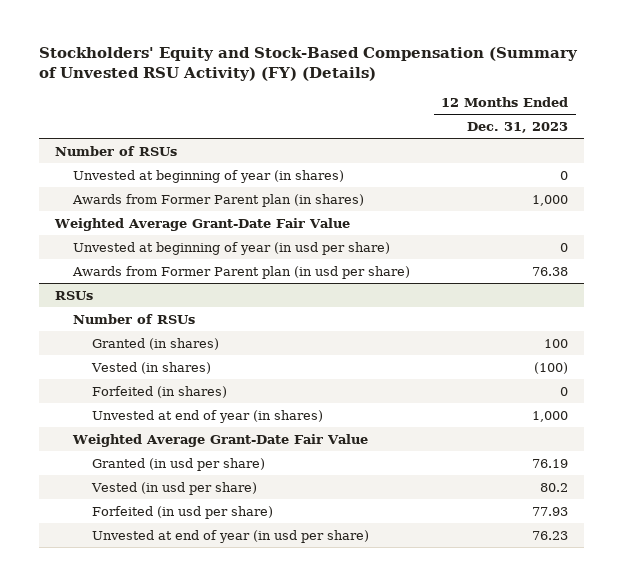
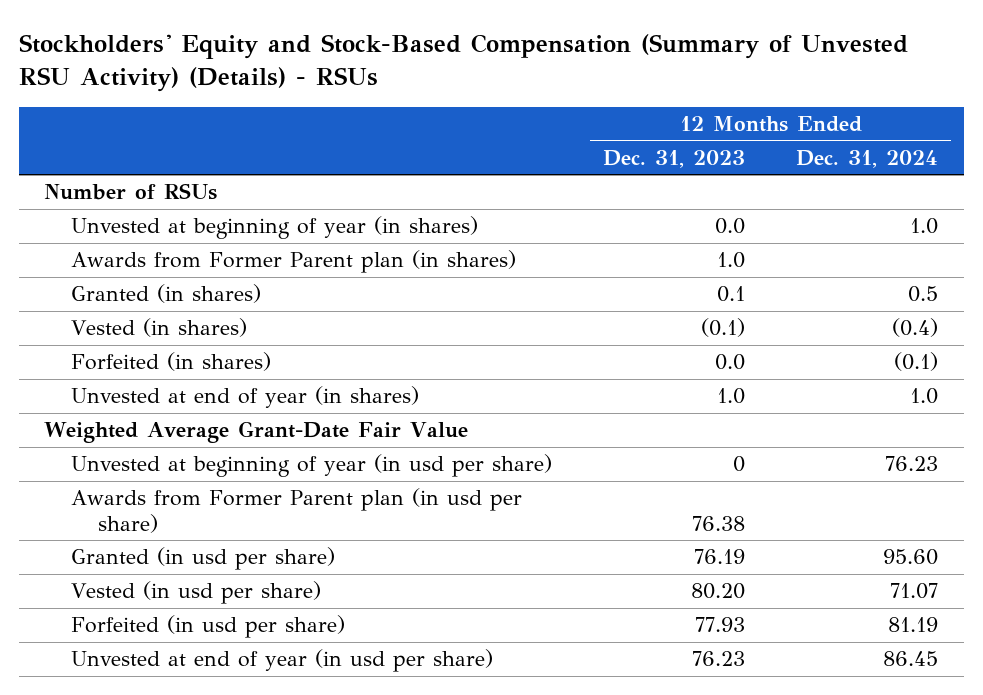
[39,47,579,81] Stockholders' Equity and Stock-Based Compensation (Summary of Unvested RSU Activity) (FY) (Details) -> [18,34,908,93] Stockholders' Equity and Stock-Based Compensation (Summary of Unvested RSU Activity) (Details) - RSUs
none -> [796,149,939,168] Dec. 31, 2024
[560,170,569,180] 0 -> [715,218,746,235] 0.0
[532,194,569,206] 1,000 -> [717,252,746,269] 1.0
none -> [70,284,261,304] Granted (in shares)
none -> [70,318,247,338] Vested (in shares)
none -> [70,352,271,372] Forfeited (in shares)
none -> [70,386,419,409] Unvested at end of year (in shares)
[54,290,93,300] RSUs -> none
[73,313,196,324] Number of RSUs -> none
[92,337,220,350] Granted (in shares) -> none
[91,361,212,374] Vested (in shares) -> none
[92,385,228,398] Forfeited (in shares) -> none
[92,409,324,423] Unvested at end of year (in shares) -> none
[72,433,369,447] Weighted Average Grant-Date Fair Value -> none
[540,482,569,492] 80.2 -> [691,583,746,600] 80.20

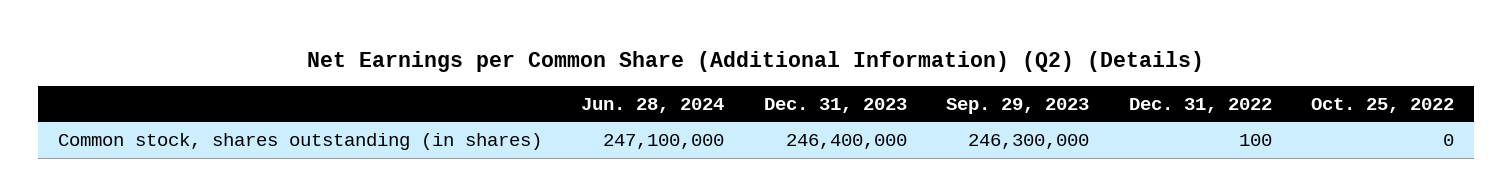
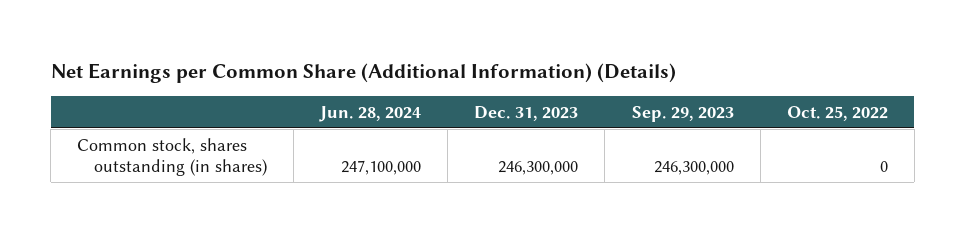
[307,51,1205,73] Net Earnings per Common Share (Additional Information) (Q2) (Details) -> [50,63,676,84] Net Earnings per Common Share (Additional Information) (Details)
[1128,97,1272,113] Dec. 31, 2022 -> none
[785,133,907,149] 246,400,000 -> [498,160,579,175] 246,300,000

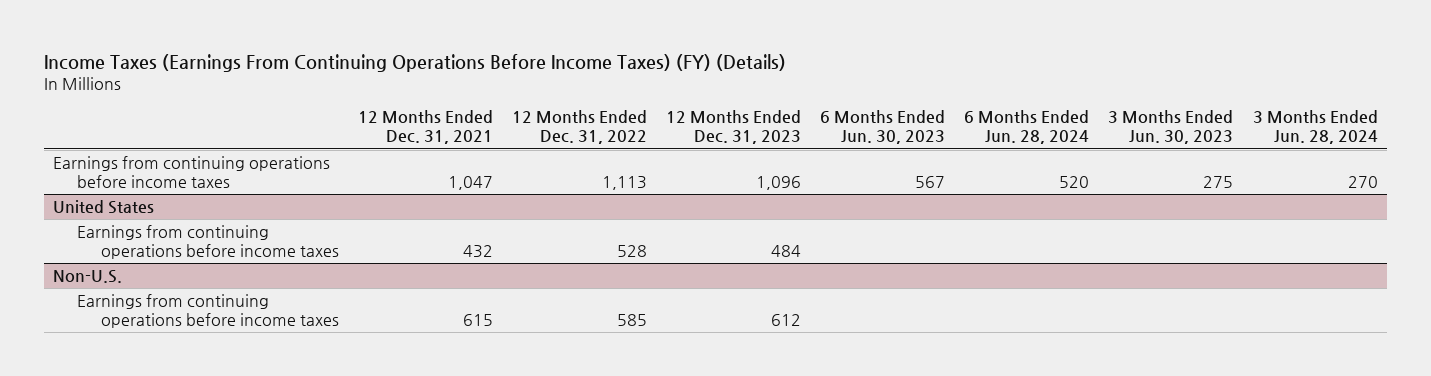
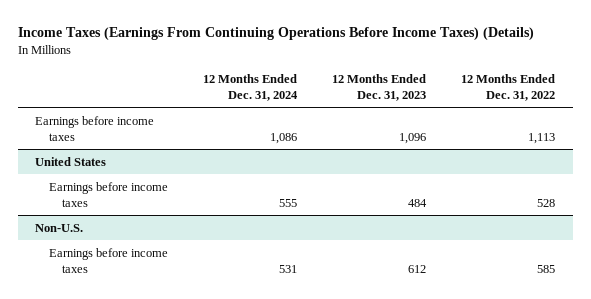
[43,53,786,72] Income Taxes (Earnings From Continuing Operations Before Income Taxes) (FY) (Details) -> [17,26,534,40] Income Taxes (Earnings From Continuing Operations Before Income Taxes) (Details)
[357,110,493,145] 12 Months Ended Dec. 31, 2021 -> none
[820,110,946,145] 6 Months Ended Jun. 30, 2023 -> none
[964,110,1090,145] 6 Months Ended Jun. 28, 2024 -> none
[1108,110,1234,145] 3 Months Ended Jun. 30, 2023 -> none
[1252,110,1378,145] 3 Months Ended Jun. 28, 2024 -> none
none -> [202,73,298,101] 12 Months Ended Dec. 31, 2024
[53,155,331,189] Earnings from continuing operations before income taxes -> [35,115,155,141] Earnings before income taxes
[76,224,339,260] Earnings from continuing operations before income taxes -> [48,181,168,207] Earnings before income taxes
[76,293,339,329] Earnings from continuing operations before income taxes -> [48,247,168,273] Earnings before income taxes

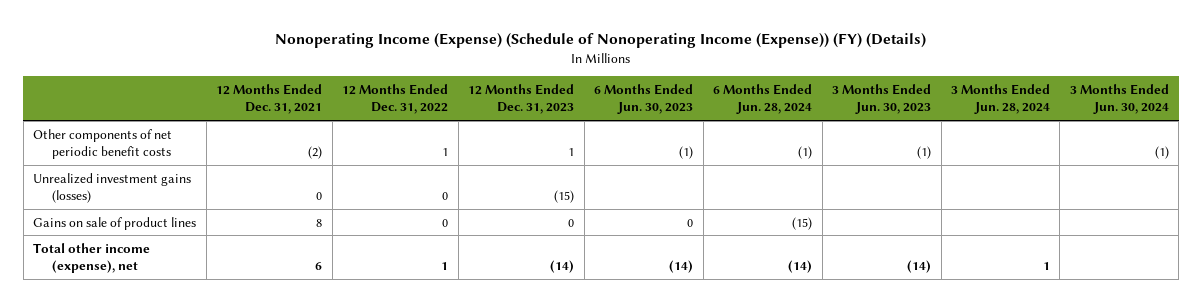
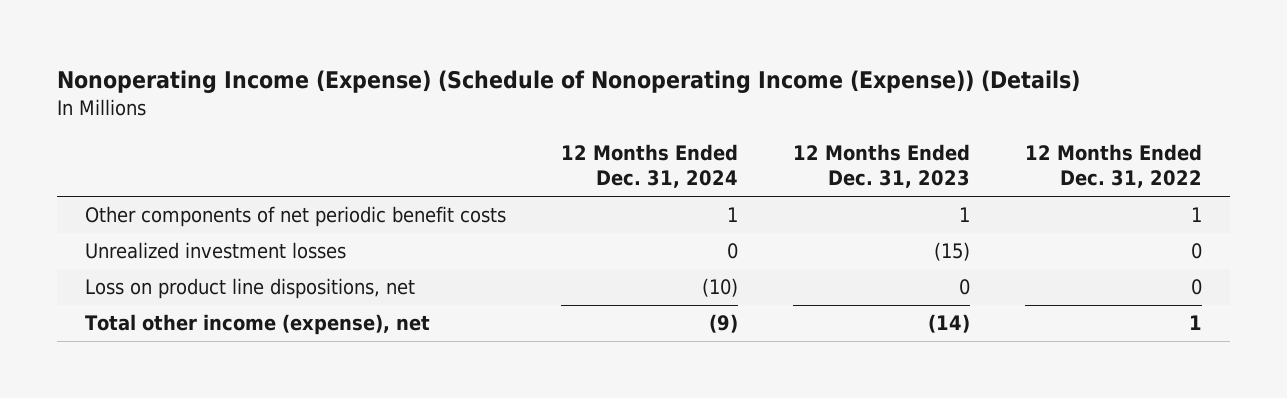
[275,33,927,49] Nonoperating Income (Expense) (Schedule of Nonoperating Income (Expense)) (FY) (Details) -> [56,69,1080,93] Nonoperating Income (Expense) (Schedule of Nonoperating Income (Expense)) (Details)
[216,84,323,115] 12 Months Ended Dec. 31, 2021 -> none
[594,84,694,115] 6 Months Ended Jun. 30, 2023 -> none
[713,84,813,115] 6 Months Ended Jun. 28, 2024 -> none
[832,84,932,115] 3 Months Ended Jun. 30, 2023 -> none
[950,84,1050,115] 3 Months Ended Jun. 28, 2024 -> none
[1069,84,1169,115] 3 Months Ended Jun. 30, 2024 -> none
none -> [560,144,738,189] 12 Months Ended Dec. 31, 2024
[33,172,192,203] Unrealized investment gains (losses) -> [84,242,346,260] Unrealized investment losses
[33,216,197,230] Gains on sale of product lines -> [84,278,415,300] Loss on product line dispositions, net

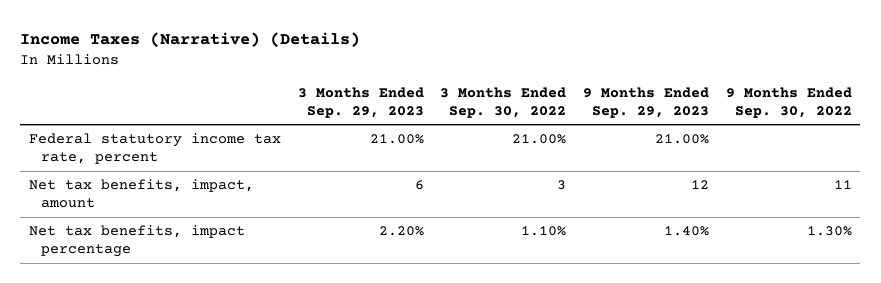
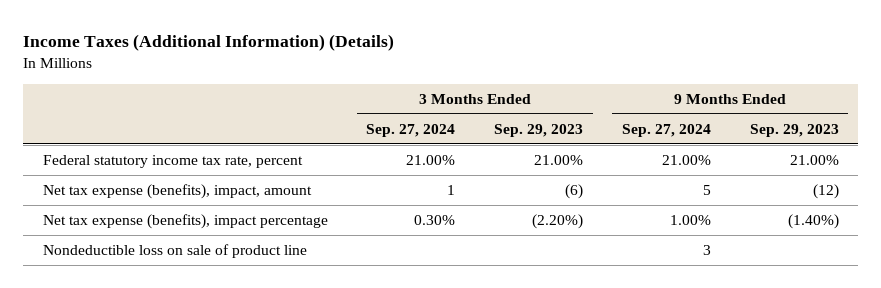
[20,31,361,47] Income Taxes (Narrative) (Details) -> [23,34,395,52] Income Taxes (Additional Information) (Details)
[440,86,567,119] 3 Months Ended Sep. 30, 2022 -> none
[725,86,852,119] 9 Months Ended Sep. 30, 2022 -> none
none -> [366,123,456,137] Sep. 27, 2024
none -> [621,123,711,137] Sep. 27, 2024
[28,178,254,209] Net tax benefits, impact, amount -> [42,184,312,200] Net tax expense (benefits), impact, amount
[414,179,424,190] 6 -> [565,184,584,200] (6)
[691,179,710,189] 12 -> [812,184,839,200] (12)
[28,224,245,258] Net tax benefits, impact percentage -> [42,214,328,230] Net tax expense (benefits), impact percentage
[378,225,424,236] 2.20% -> [532,214,584,230] (2.20%)
[664,225,710,236] 1.40% -> [787,214,839,230] (1.40%)
none -> [42,244,307,259] Nondeductible loss on sale of product line

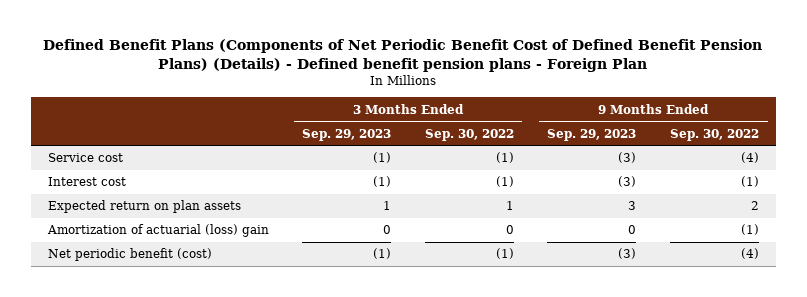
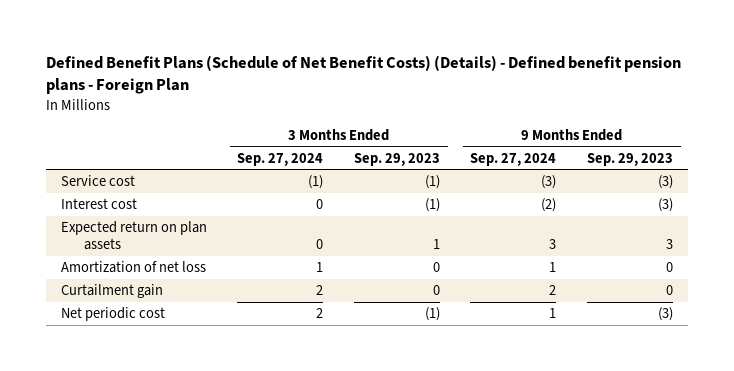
[43,38,763,72] Defined Benefit Plans (Components of Net Periodic Benefit Cost of Defined Benefit Pension Plans) (Details) - Defined benefit pension plans - Foreign Plan -> [45,54,681,95] Defined Benefit Plans (Schedule of Net Benefit Costs) (Details) - Defined benefit pension plans - Foreign Plan
[424,128,514,141] Sep. 30, 2022 -> none
[670,128,760,141] Sep. 30, 2022 -> none
none -> [237,152,324,166] Sep. 27, 2024
none -> [470,152,557,166] Sep. 27, 2024
[46,224,269,238] Amortization of actuarial (loss) gain -> [60,261,206,274] Amortization of net loss
none -> [60,284,163,299] Curtailment gain
[47,248,212,262] Net periodic benefit (cost) -> [60,307,165,322] Net periodic cost

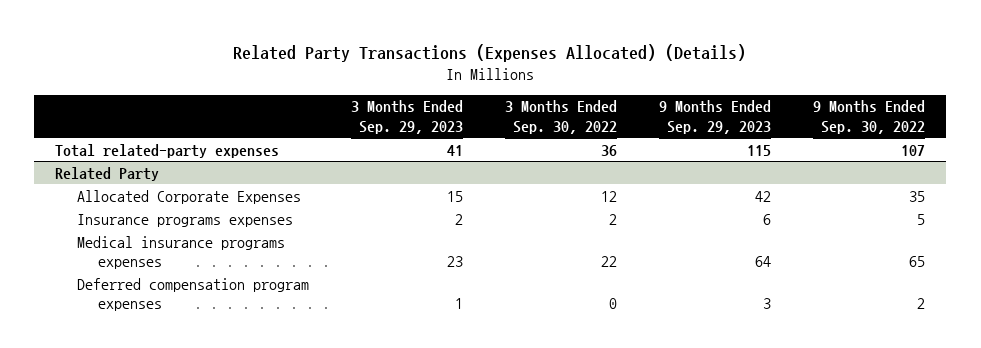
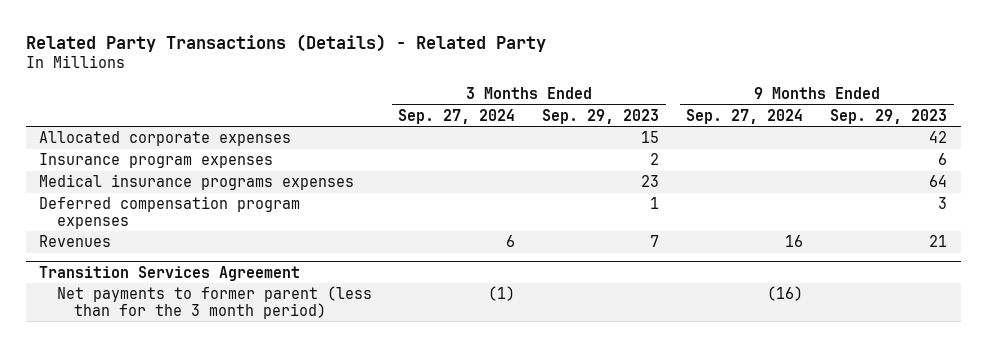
[233,44,747,63] Related Party Transactions (Expenses Allocated) (Details) -> [25,33,546,52] Related Party Transactions (Details) - Related Party
[505,100,618,134] 3 Months Ended Sep. 30, 2022 -> none
[813,100,926,134] 9 Months Ended Sep. 30, 2022 -> none
none -> [398,108,516,124] Sep. 27, 2024
none -> [686,108,804,124] Sep. 27, 2024
[55,143,280,158] Total related-party expenses -> none
[55,166,160,181] Related Party -> none
[76,189,301,204] Allocated Corporate Expenses -> [39,131,292,147] Allocated corporate expenses
[76,213,293,227] Insurance programs expenses -> [39,153,274,169] Insurance program expenses
none -> [39,235,112,248] Revenues
none -> [39,265,301,281] Transition Services Agreement
none -> [56,286,372,319] Net payments to former parent (less than for the 3 month period)

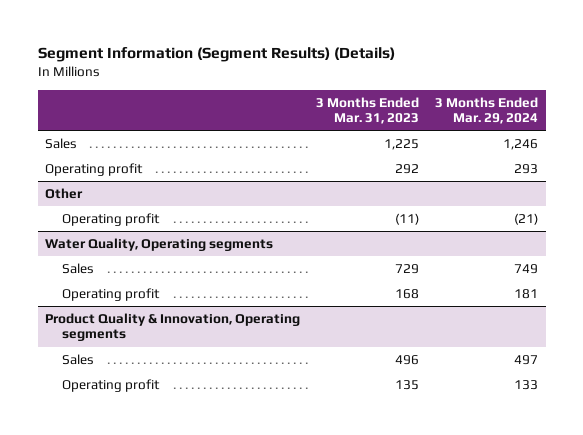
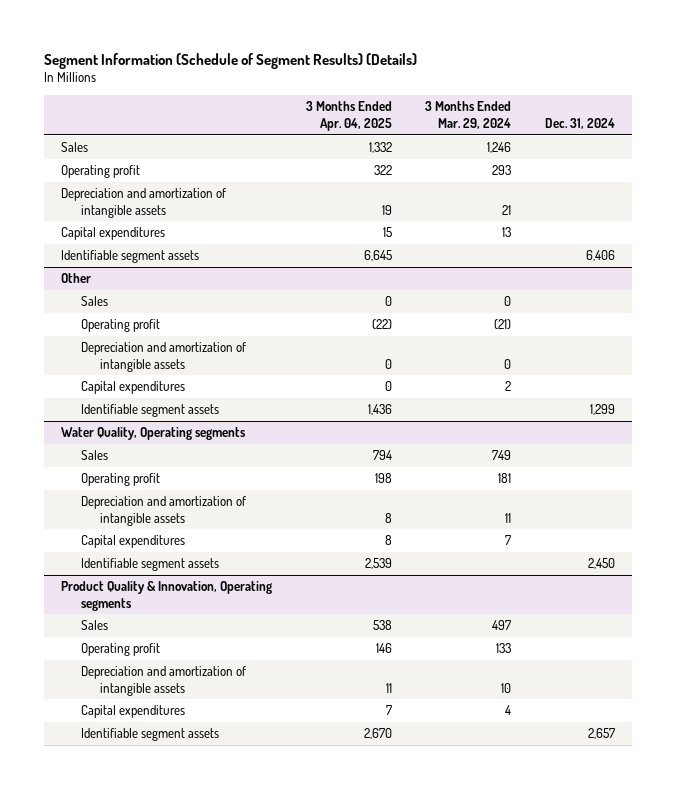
[37,47,395,63] Segment Information (Segment Results) (Details) -> [44,52,418,69] Segment Information (Schedule of Segment Results) (Details)
[316,96,420,125] 3 Months Ended Mar. 31, 2023 -> none
none -> [305,101,392,132] 3 Months Ended Apr. 04, 2025
none -> [544,118,615,130] Dec. 31, 2024
none -> [61,188,227,218] Depreciation and amortization of intangible assets
none -> [61,227,166,241] Capital expenditures
none -> [61,250,200,264] Identifiable segment assets
none -> [80,296,108,307] Sales
none -> [80,342,246,372] Depreciation and amortization of intangible assets
none -> [80,381,185,395] Capital expenditures
none -> [80,404,219,418] Identifiable segment assets
none -> [80,496,246,526] Depreciation and amortization of intangible assets
none -> [80,535,185,549] Capital expenditures
none -> [80,558,219,572] Identifiable segment assets
none -> [80,666,246,696] Depreciation and amortization of intangible assets
none -> [80,705,185,719] Capital expenditures
none -> [80,728,219,742] Identifiable segment assets

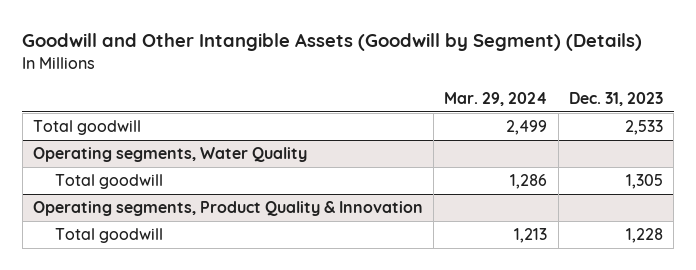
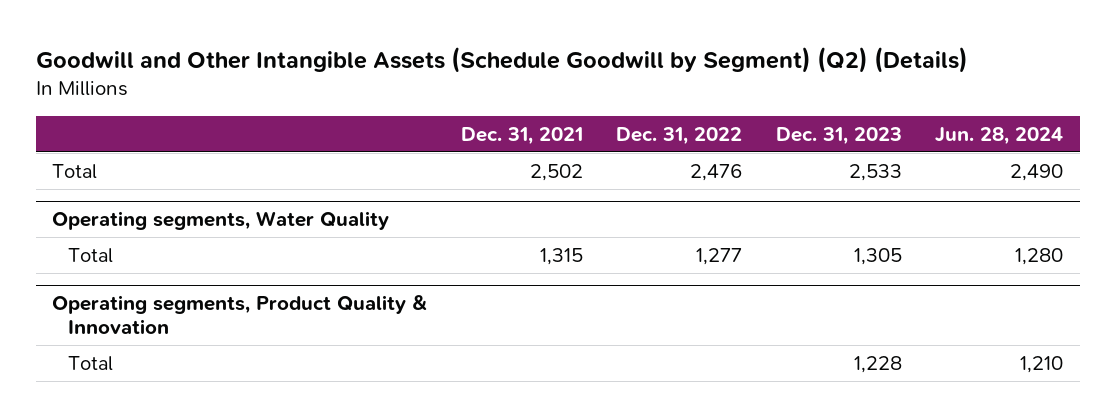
[22,33,643,52] Goodwill and Other Intangible Assets (Goodwill by Segment) (Details) -> [35,46,968,73] Goodwill and Other Intangible Assets (Schedule Goodwill by Segment) (Q2) (Details)
[444,92,548,107] Mar. 29, 2024 -> none
none -> [460,126,583,145] Dec. 31, 2021
none -> [616,126,743,145] Dec. 31, 2022
none -> [934,126,1063,145] Jun. 28, 2024
[32,120,141,136] Total goodwill -> [52,163,98,179] Total
[55,174,164,190] Total goodwill -> [68,247,114,263] Total
[55,228,164,244] Total goodwill -> [68,355,114,371] Total

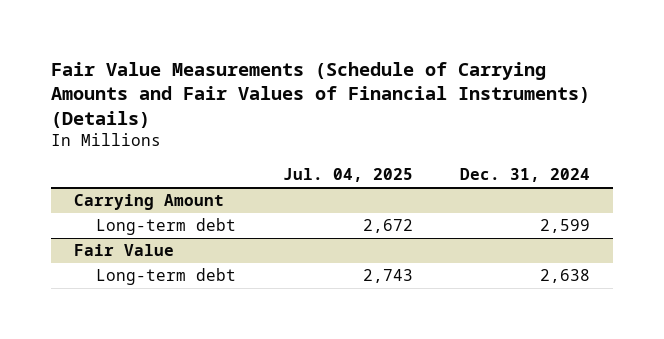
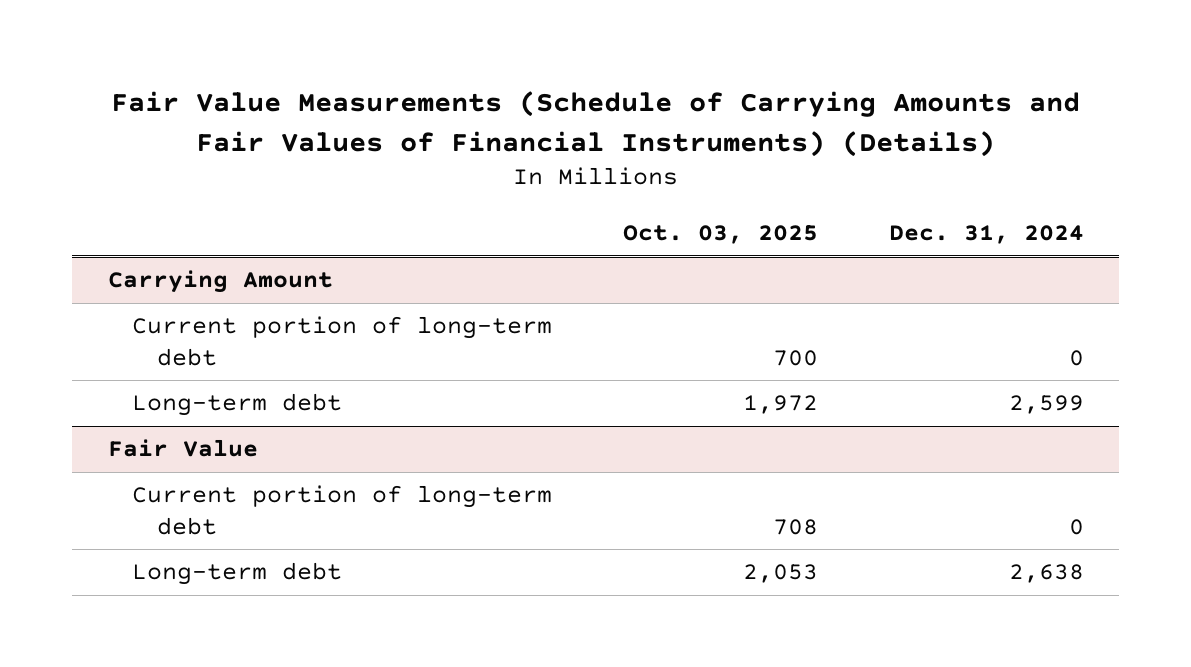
[282,168,413,183] Jul. 04, 2025 -> none
none -> [622,225,818,245] Oct. 03, 2025
none -> [132,316,553,366] Current portion of long-term debt
none -> [132,485,553,535] Current portion of long-term debt

